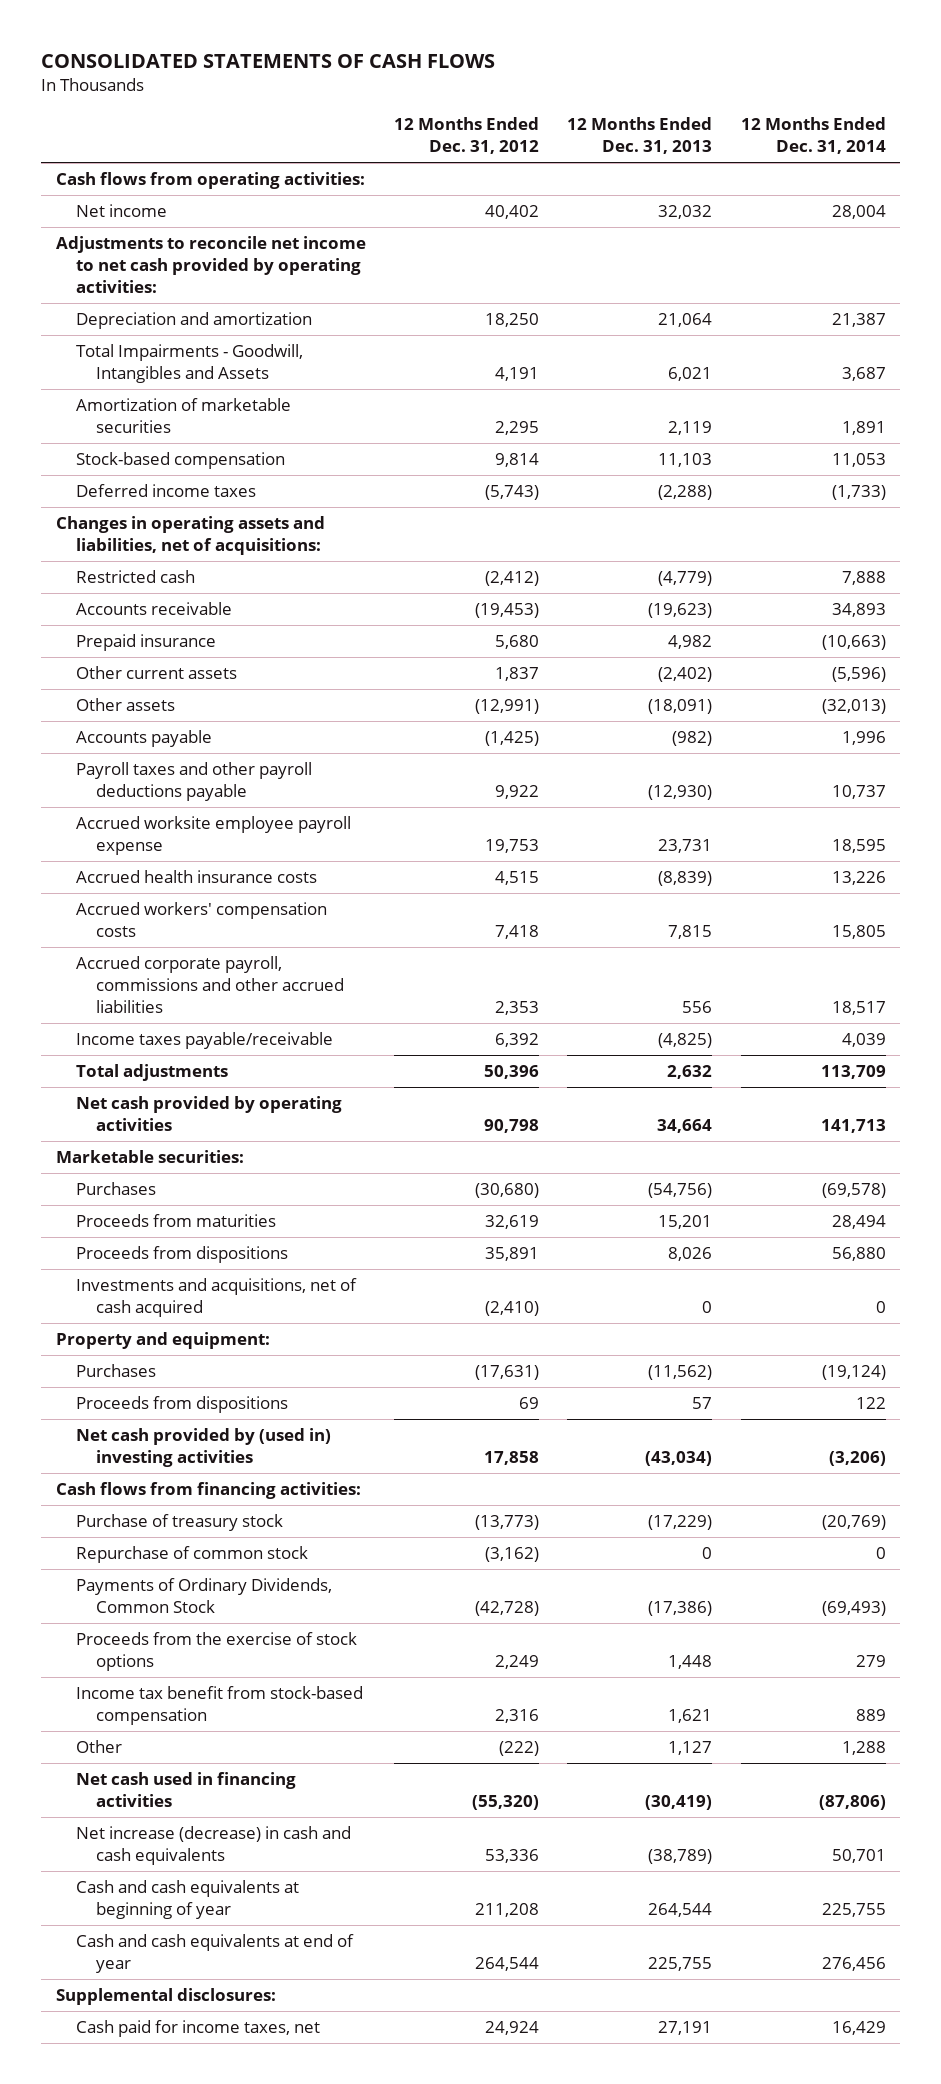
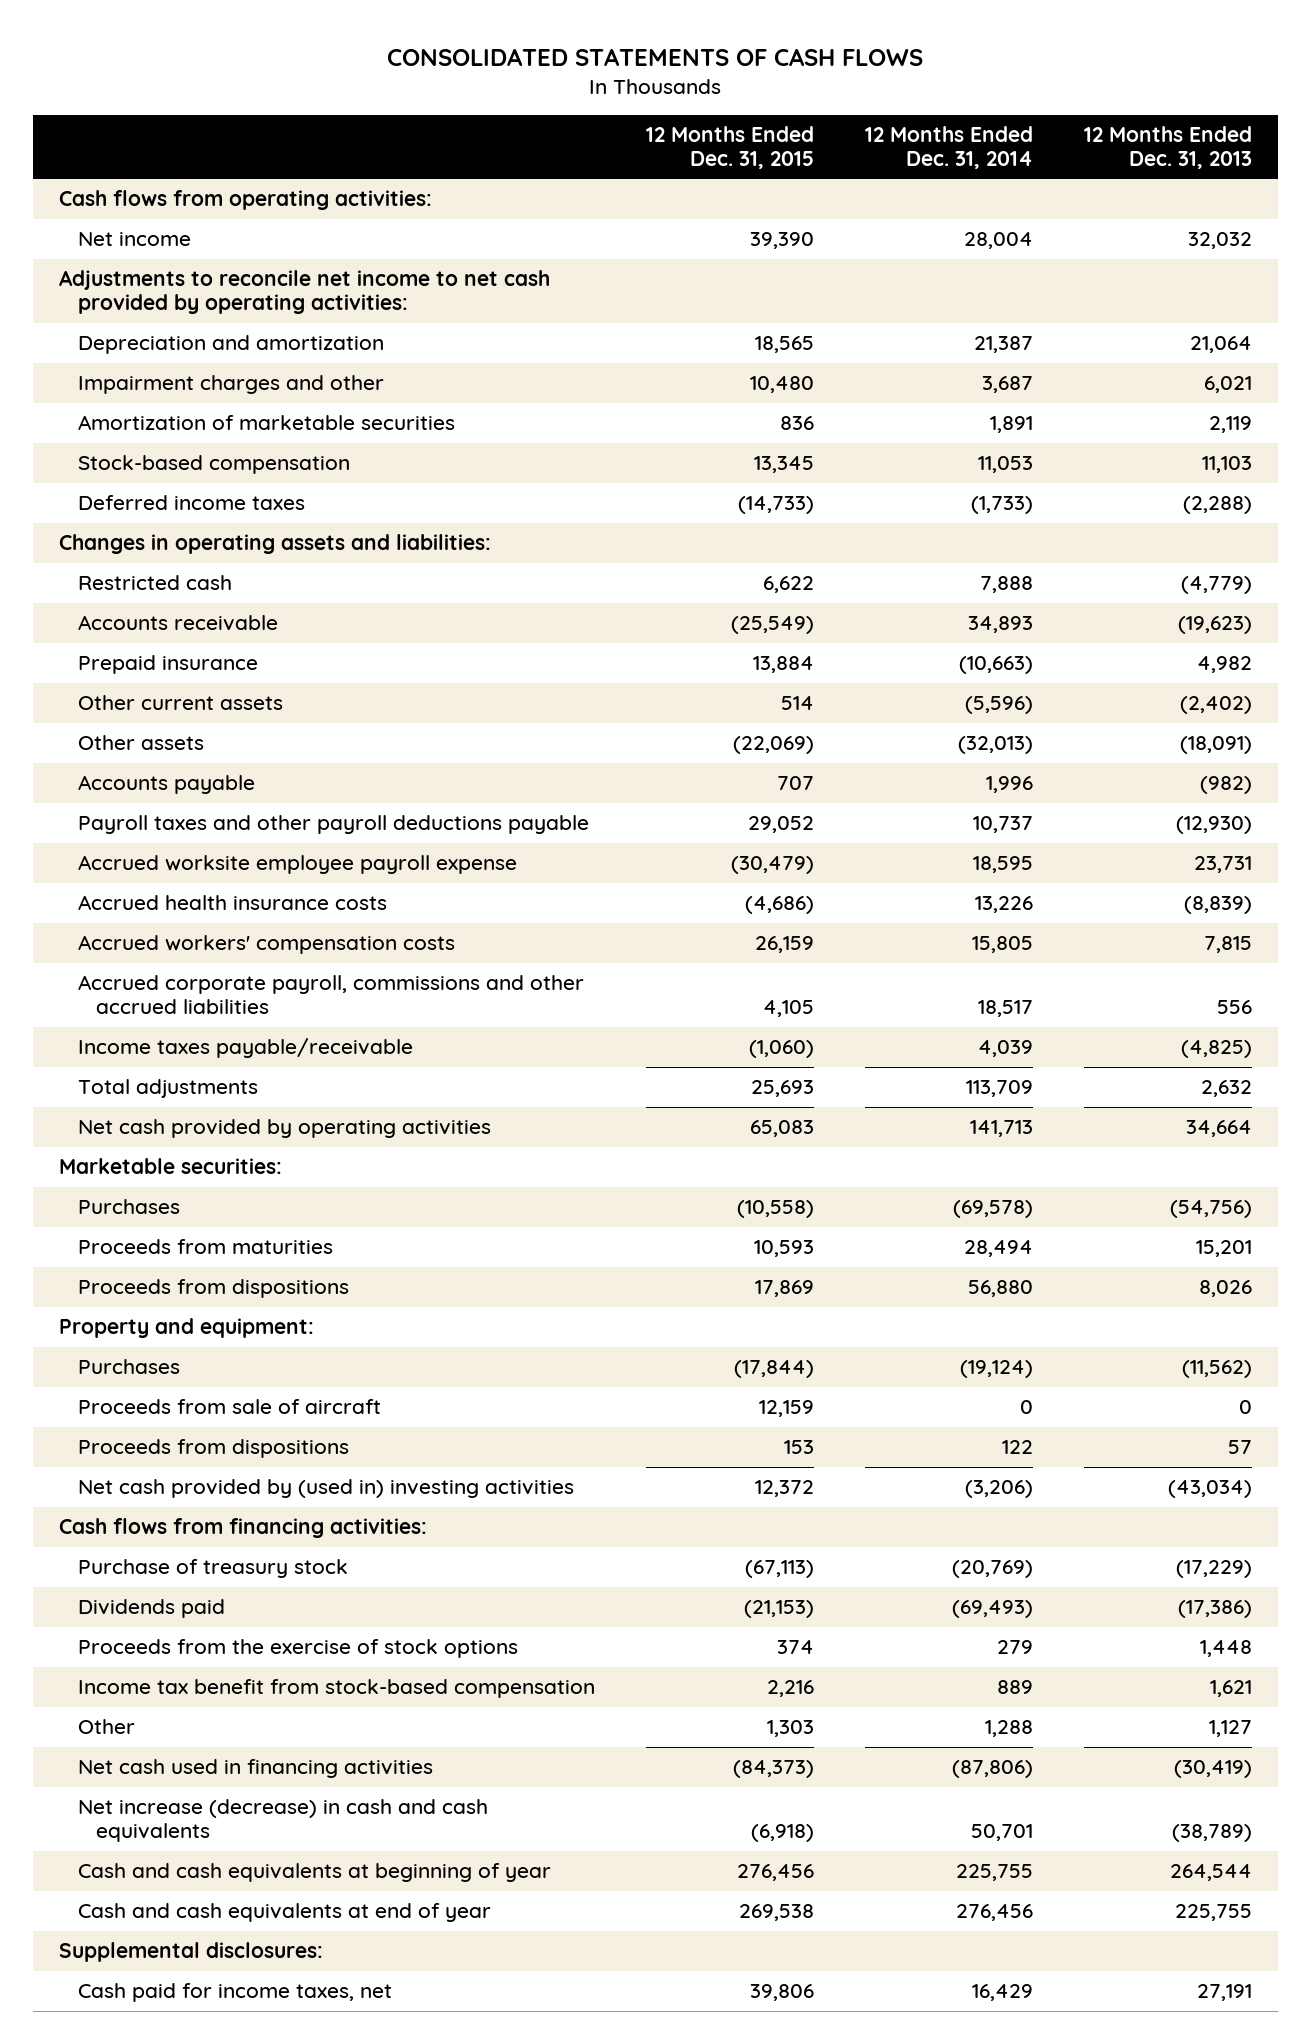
[393,117,539,154] 12 Months Ended Dec. 31, 2012 -> none
none -> [645,125,814,169] 12 Months Ended Dec. 31, 2015
[75,344,303,384] Total Impairments - Goodwill, Intangibles and Assets -> [77,375,384,395] Impairment charges and other
[55,516,325,556] Changes in operating assets and liabilities, net of acquisitions: -> [58,534,491,555] Changes in operating assets and liabilities:
[75,1278,357,1318] Investments and acquisitions, net of cash acquired -> none
none -> [77,1399,381,1415] Proceeds from sale of aircraft
[75,1546,308,1564] Repurchase of common stock -> none
[75,1578,332,1614] Payments of Ordinary Dividends, Common Stock -> [77,1599,225,1619] Dividends paid

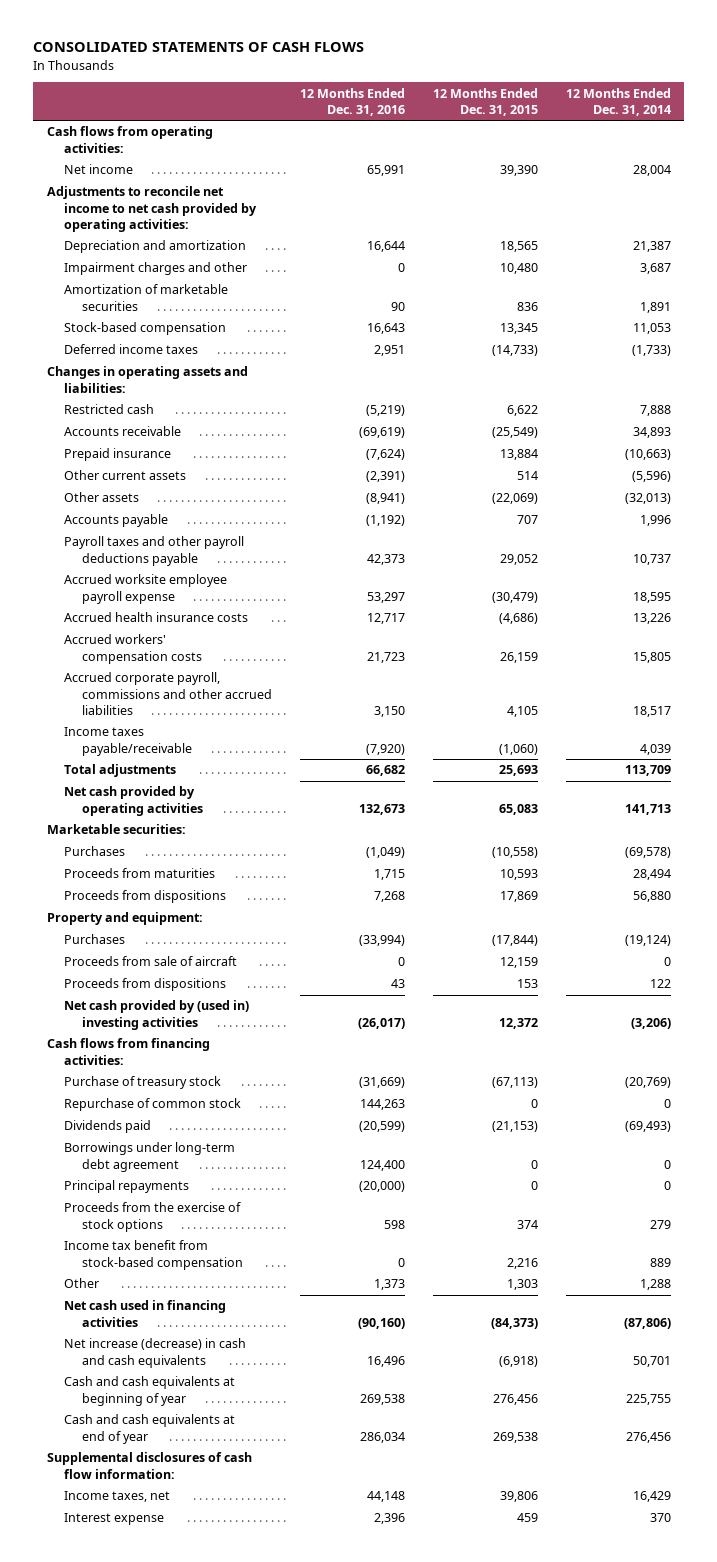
[1083,125,1252,169] 12 Months Ended Dec. 31, 2013 -> none
none -> [300,87,406,116] 12 Months Ended Dec. 31, 2016
none -> [64,1098,242,1112] Repurchase of common stock
none -> [64,1142,236,1172] Borrowings under long-term debt agreement
none -> [64,1180,190,1194] Principal repayments
[58,1942,323,1963] Supplemental disclosures: -> [46,1452,252,1479] Supplemental disclosures of cash flow information:
[77,1983,392,2003] Cash paid for income taxes, net -> [64,1491,171,1503] Income taxes, net
none -> [64,1513,165,1526] Interest expense

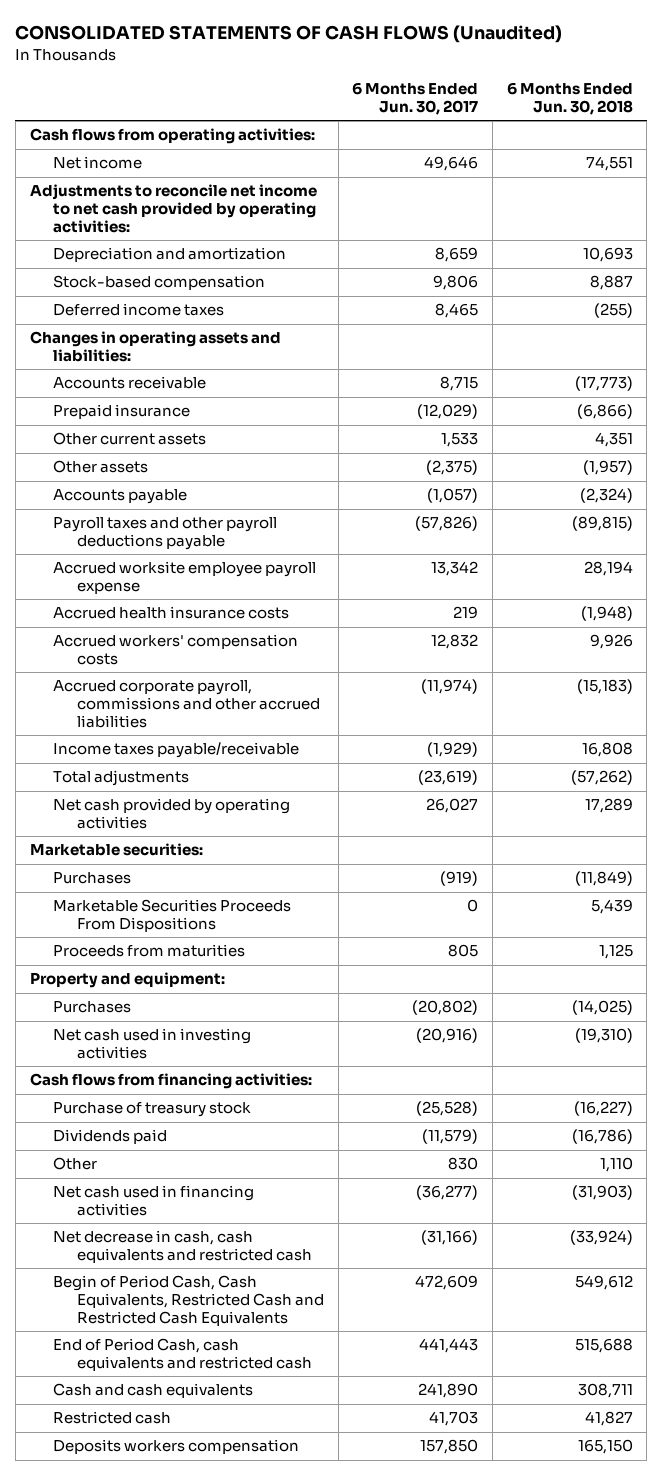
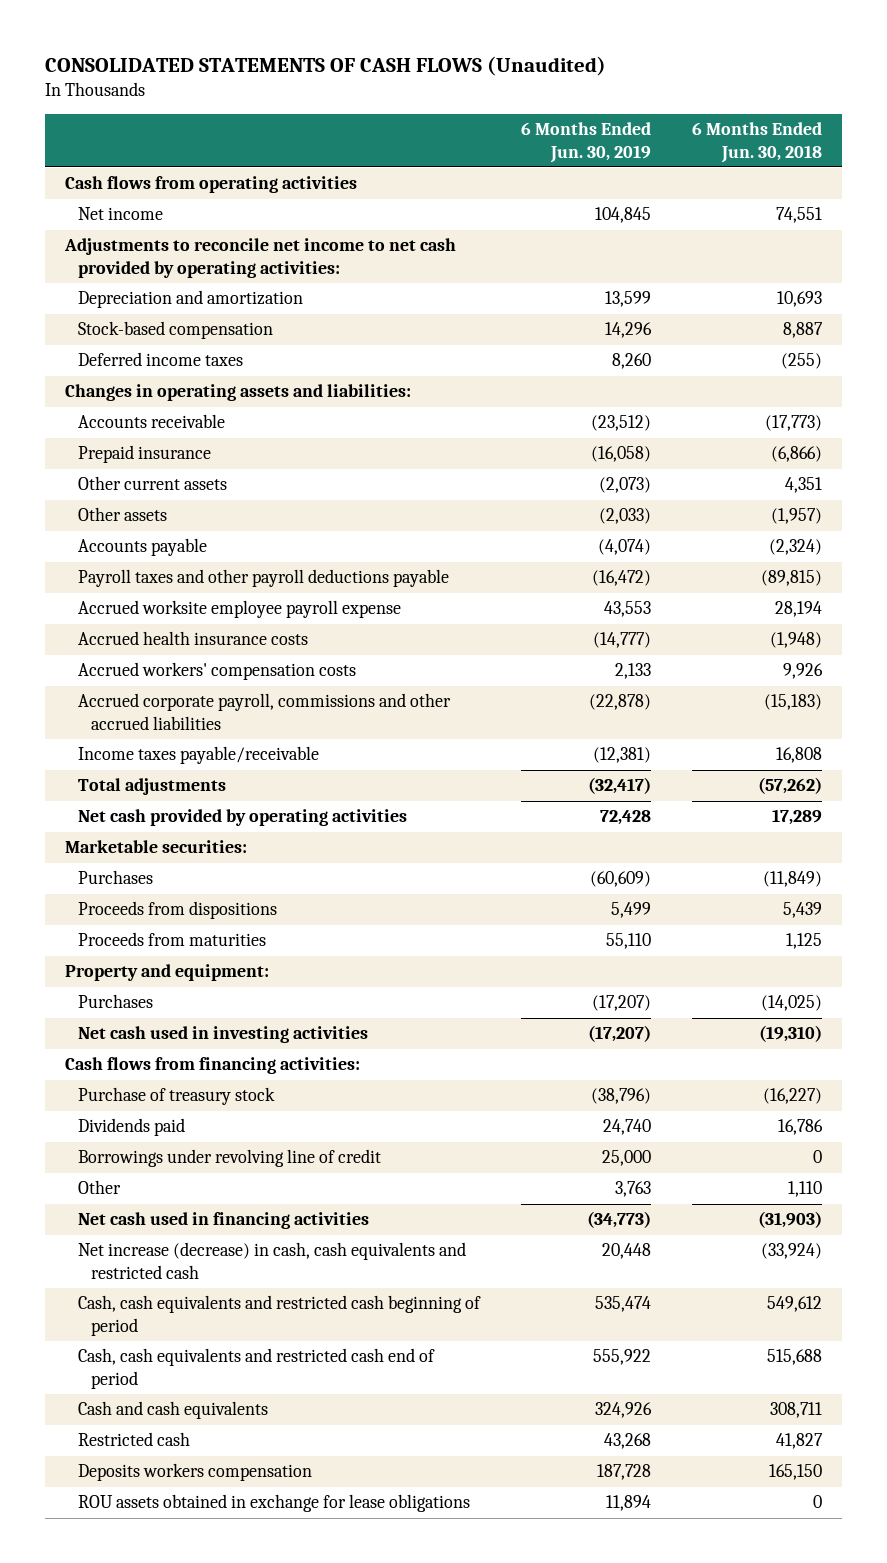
[352,82,479,115] 6 Months Ended Jun. 30, 2017 -> none
none -> [520,122,651,163] 6 Months Ended Jun. 30, 2019
[29,128,315,145] Cash flows from operating activities: -> [65,176,358,194] Cash flows from operating activities
[53,899,292,933] Marketable Securities Proceeds From Dispositions -> [78,901,278,920] Proceeds from dispositions
[571,1129,633,1145] (16,786) -> [777,1119,823,1136] 16,786
none -> [78,1149,382,1168] Borrowings under revolving line of credit
[53,1230,313,1264] Net decrease in cash, cash equivalents and restricted cash -> [78,1242,467,1279] Net increase (decrease) in cash, cash equivalents and restricted cash
[53,1275,325,1326] Begin of Period Cash, Cash Equivalents, Restricted Cash and Restricted Cash Equivalents -> [78,1295,482,1336] Cash, cash equivalents and restricted cash beginning of period
[53,1338,313,1372] End of Period Cash, cash equivalents and restricted cash -> [78,1348,436,1389] Cash, cash equivalents and restricted cash end of period
none -> [78,1494,471,1513] ROU assets obtained in exchange for lease obligations

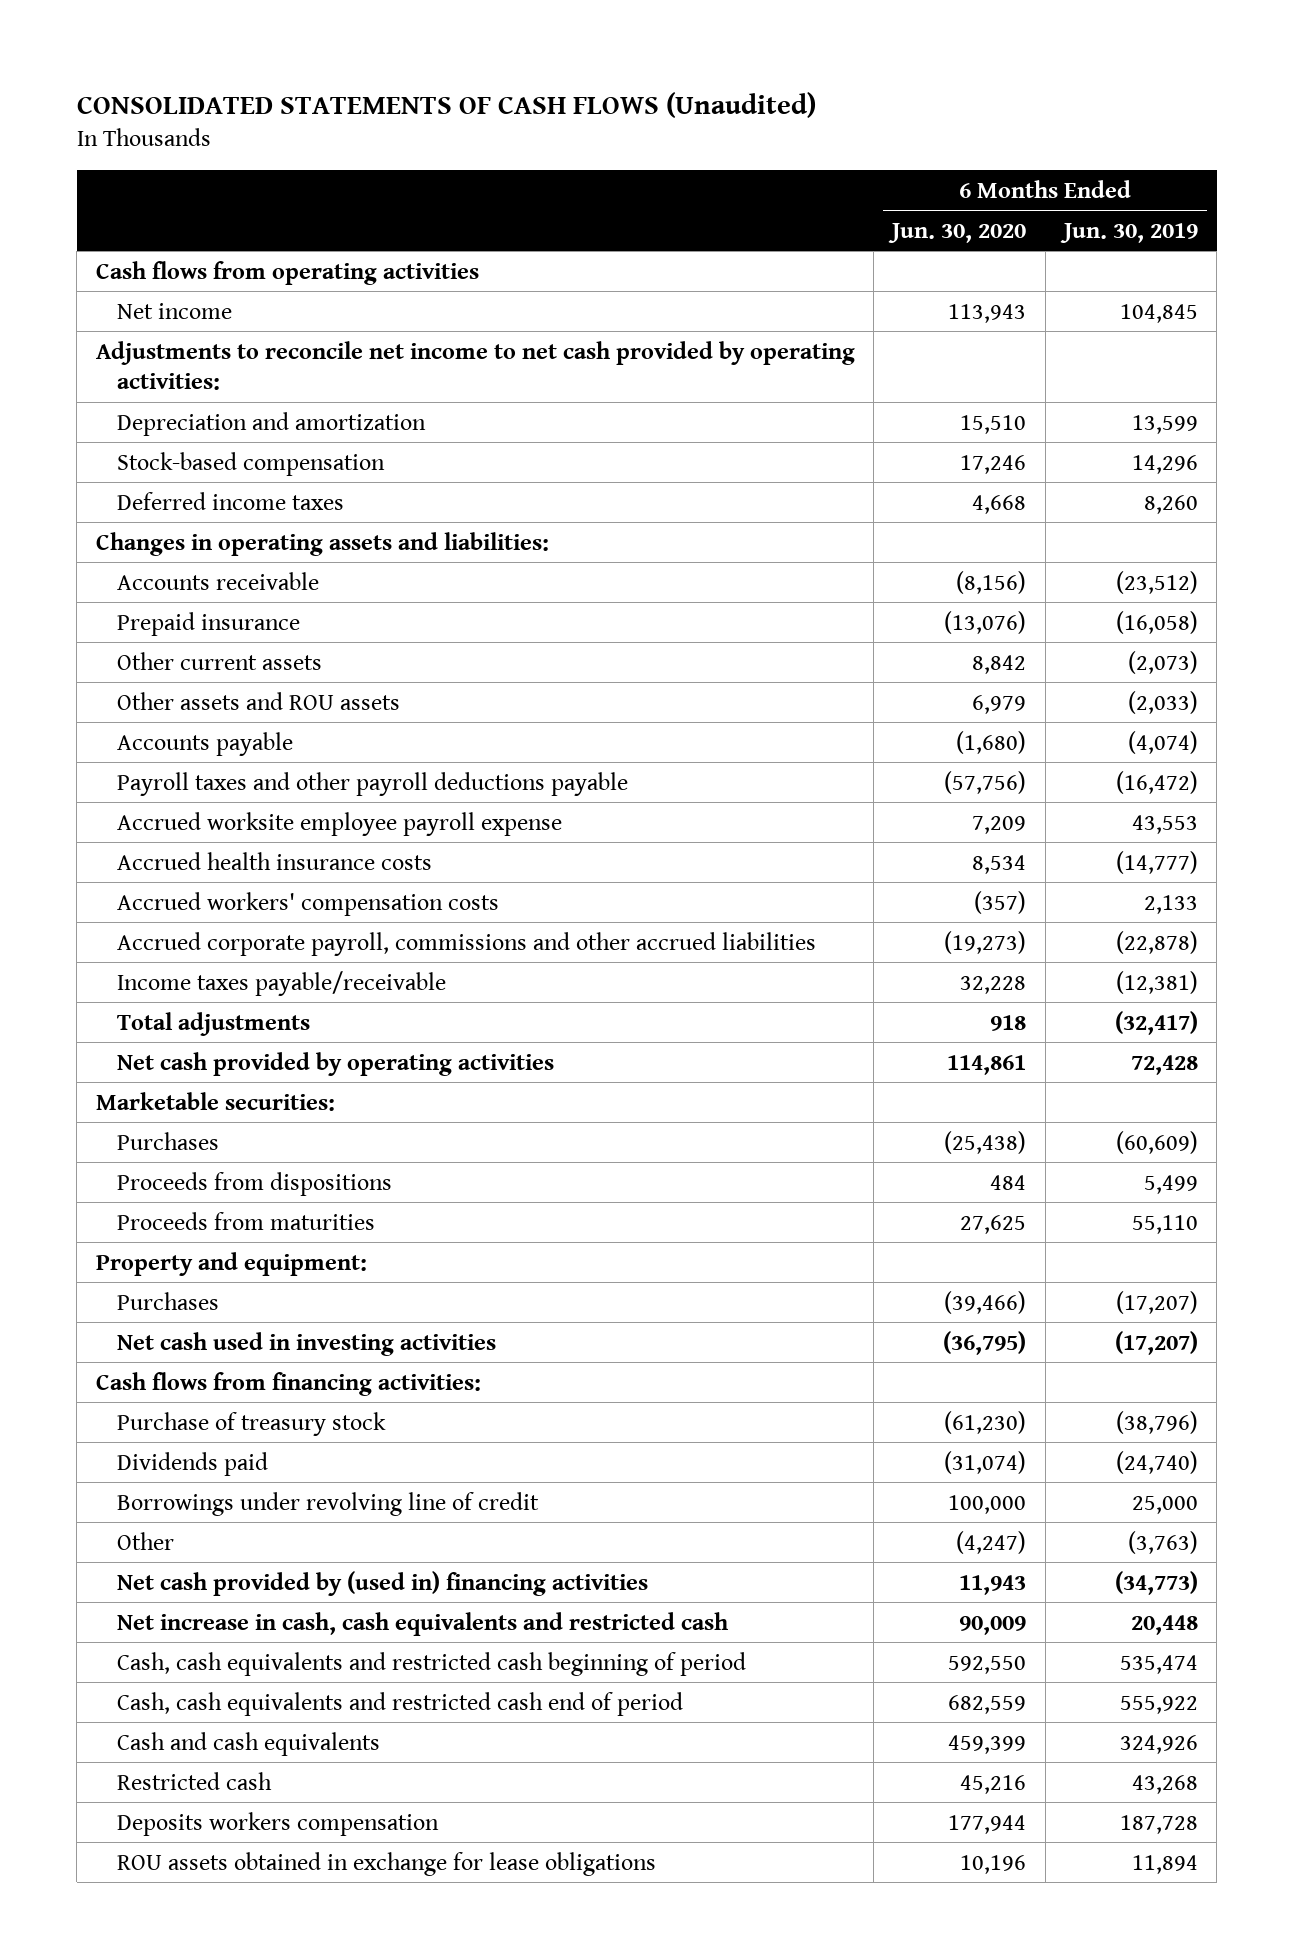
[691,122,822,163] 6 Months Ended Jun. 30, 2018 -> none
none -> [888,222,1027,243] Jun. 30, 2020
[78,507,168,522] Other assets -> [116,691,400,710] Other assets and ROU assets
[602,1119,651,1136] 24,740 -> [1115,1450,1198,1474] (24,740)
[614,1181,651,1198] 3,763 -> [1127,1530,1198,1554] (3,763)
[78,1212,370,1230] Net cash used in financing activities -> [116,1570,648,1596] Net cash provided by (used in) financing activities
[78,1242,467,1279] Net increase (decrease) in cash, cash equivalents and restricted cash -> [116,1611,728,1636] Net increase in cash, cash equivalents and restricted cash

